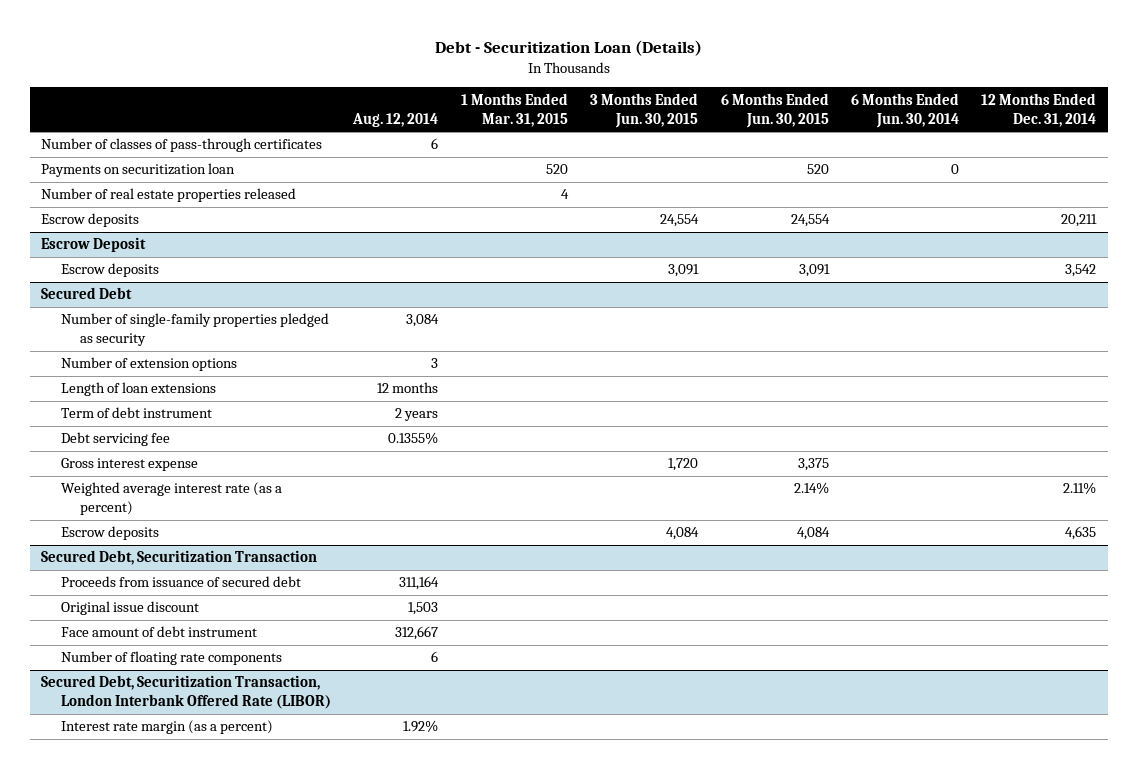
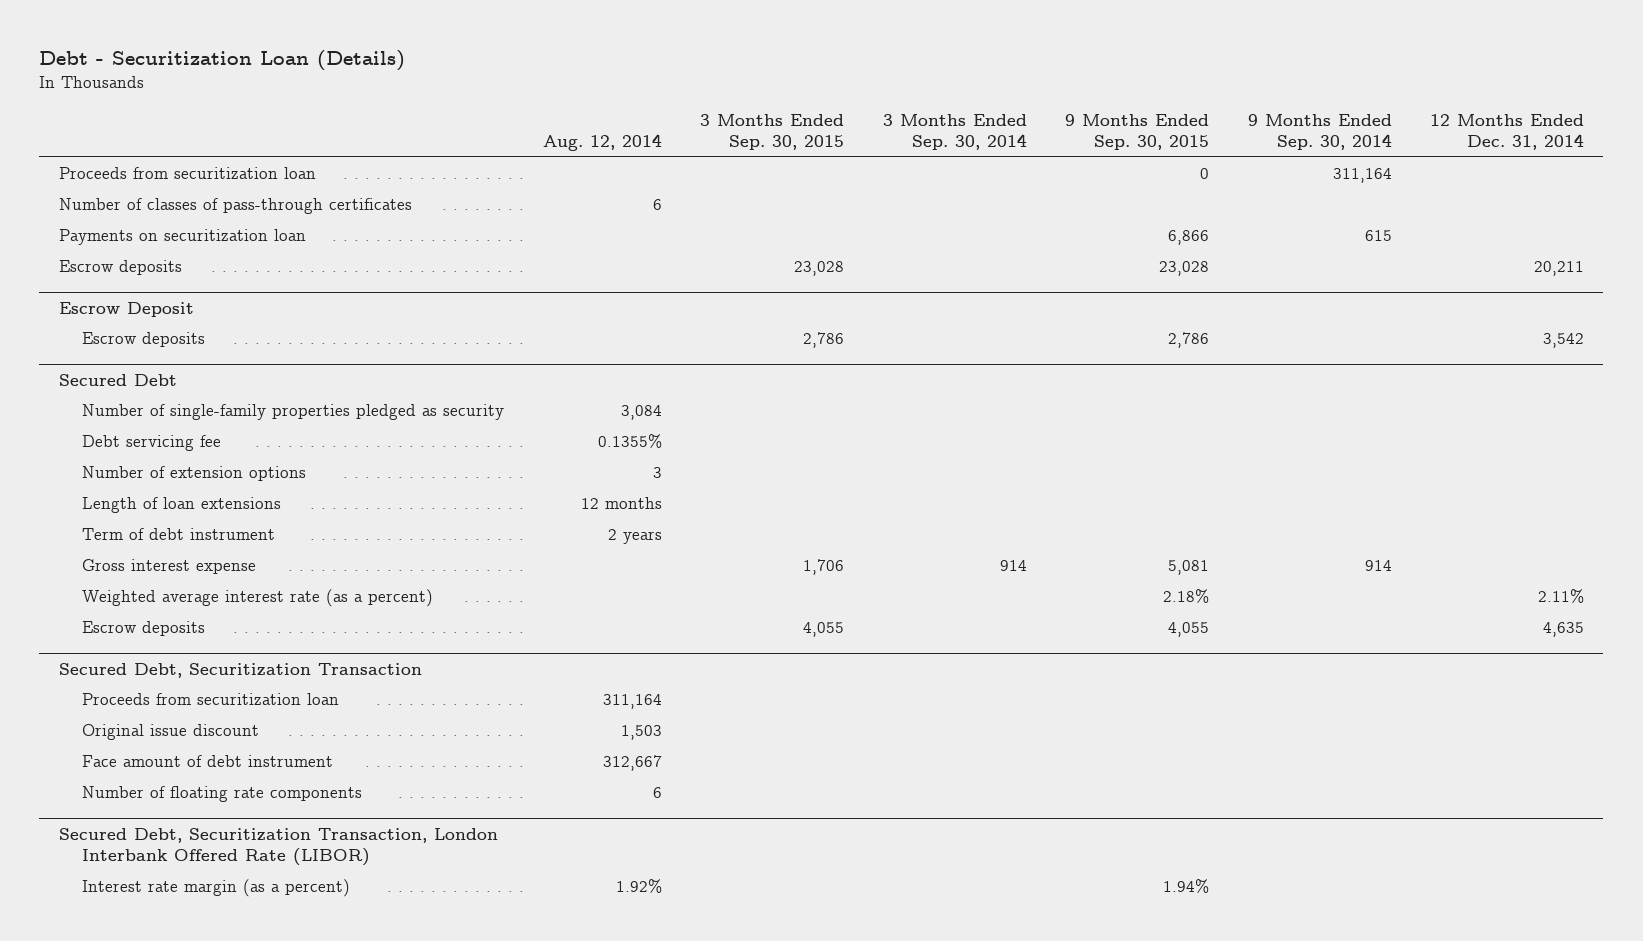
[460,92,568,127] 1 Months Ended Mar. 31, 2015 -> none
[590,92,699,128] 3 Months Ended Jun. 30, 2015 -> none
[720,92,829,128] 6 Months Ended Jun. 30, 2015 -> none
[851,92,960,128] 6 Months Ended Jun. 30, 2014 -> none
none -> [700,113,845,151] 3 Months Ended Sep. 30, 2015
none -> [882,113,1027,151] 3 Months Ended Sep. 30, 2014
none -> [1065,113,1210,151] 9 Months Ended Sep. 30, 2015
none -> [1247,113,1392,151] 9 Months Ended Sep. 30, 2014
none -> [58,167,316,180] Proceeds from securitization loan
[41,188,297,203] Number of real estate properties released -> none
[60,432,170,447] Debt servicing fee -> [82,435,222,452] Debt servicing fee
[60,576,301,588] Proceeds from issuance of secured debt -> [82,693,340,706] Proceeds from securitization loan

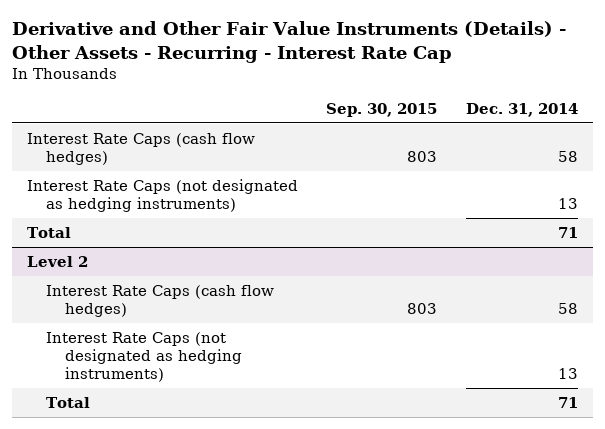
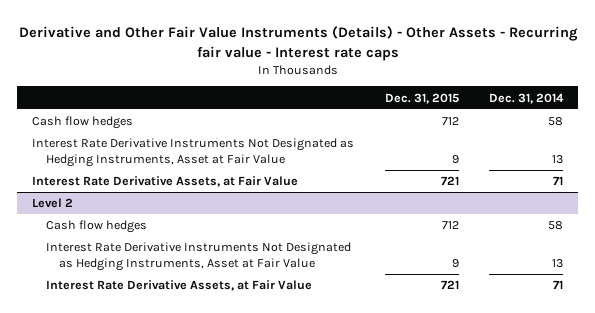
[12,21,567,63] Derivative and Other Fair Value Instruments (Details) - Other Assets - Recurring - Interest Rate Cap -> [18,25,578,61] Derivative and Other Fair Value Instruments (Details) - Other Assets - Recurring fair value - Interest rate caps
[326,102,438,117] Sep. 30, 2015 -> none
none -> [384,92,459,104] Dec. 31, 2015
[26,132,255,165] Interest Rate Caps (cash flow hedges) -> [32,116,134,130] Cash flow hedges
[26,178,298,212] Interest Rate Caps (not designated as hedging instruments) -> [32,138,355,167] Interest Rate Derivative Instruments Not Designated as Hedging Instruments, Asset at Fair Value
[26,226,71,238] Total -> [32,176,299,188] Interest Rate Derivative Assets, at Fair Value
[45,284,274,317] Interest Rate Caps (cash flow hedges) -> [45,220,147,234] Cash flow hedges
[45,331,242,382] Interest Rate Caps (not designated as hedging instruments) -> [45,242,351,271] Interest Rate Derivative Instruments Not Designated as Hedging Instruments, Asset at Fair Value
[45,396,90,408] Total -> [45,280,312,292] Interest Rate Derivative Assets, at Fair Value

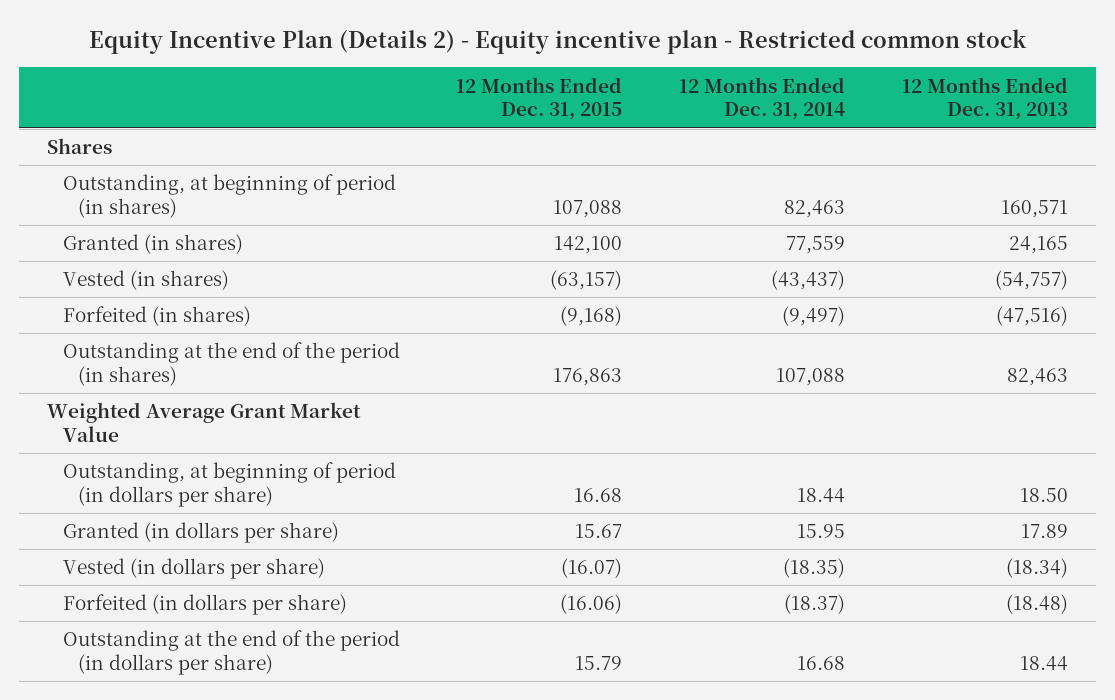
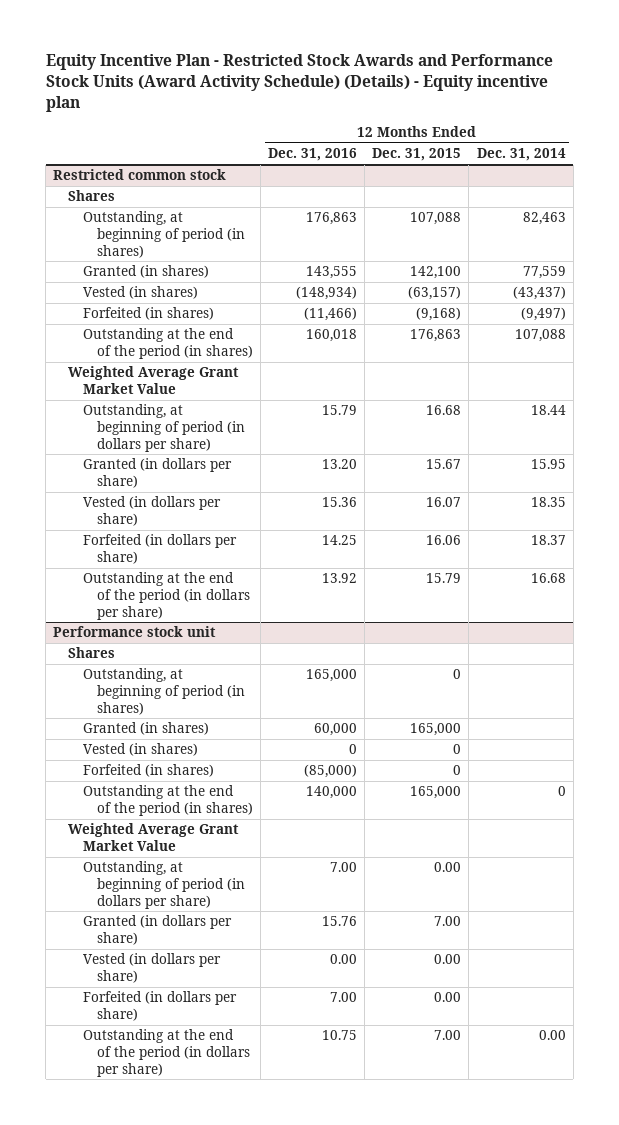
[88,29,1027,55] Equity Incentive Plan (Details 2) - Equity incentive plan - Restricted common stock -> [45,54,553,113] Equity Incentive Plan - Restricted Stock Awards and Performance Stock Units (Award Activity Schedule) (Details) - Equity incentive plan
[901,76,1068,121] 12 Months Ended Dec. 31, 2013 -> none
none -> [268,148,358,162] Dec. 31, 2016
none -> [53,169,227,181] Restricted common stock
[561,558,623,579] (16.07) -> [426,497,462,508] 16.07
[783,558,846,579] (18.35) -> [530,497,566,508] 18.35
[560,594,623,615] (16.06) -> [426,535,462,546] 16.06
[784,594,846,615] (18.37) -> [530,535,566,546] 18.37
none -> [53,626,217,638] Performance stock unit
none -> [67,647,115,659] Shares
none -> [82,668,246,715] Outstanding, at beginning of period (in shares)
none -> [82,722,209,736] Granted (in shares)
none -> [82,743,198,757] Vested (in shares)
none -> [82,764,214,778] Forfeited (in shares)
none -> [82,785,254,817] Outstanding at the end of the period (in shares)
none -> [67,823,239,852] Weighted Average Grant Market Value
none -> [82,861,246,909] Outstanding, at beginning of period (in dollars per share)
none -> [82,915,232,946] Granted (in dollars per share)
none -> [82,953,221,984] Vested (in dollars per share)
none -> [82,991,237,1022] Forfeited (in dollars per share)
none -> [82,1029,251,1077] Outstanding at the end of the period (in dollars per share)

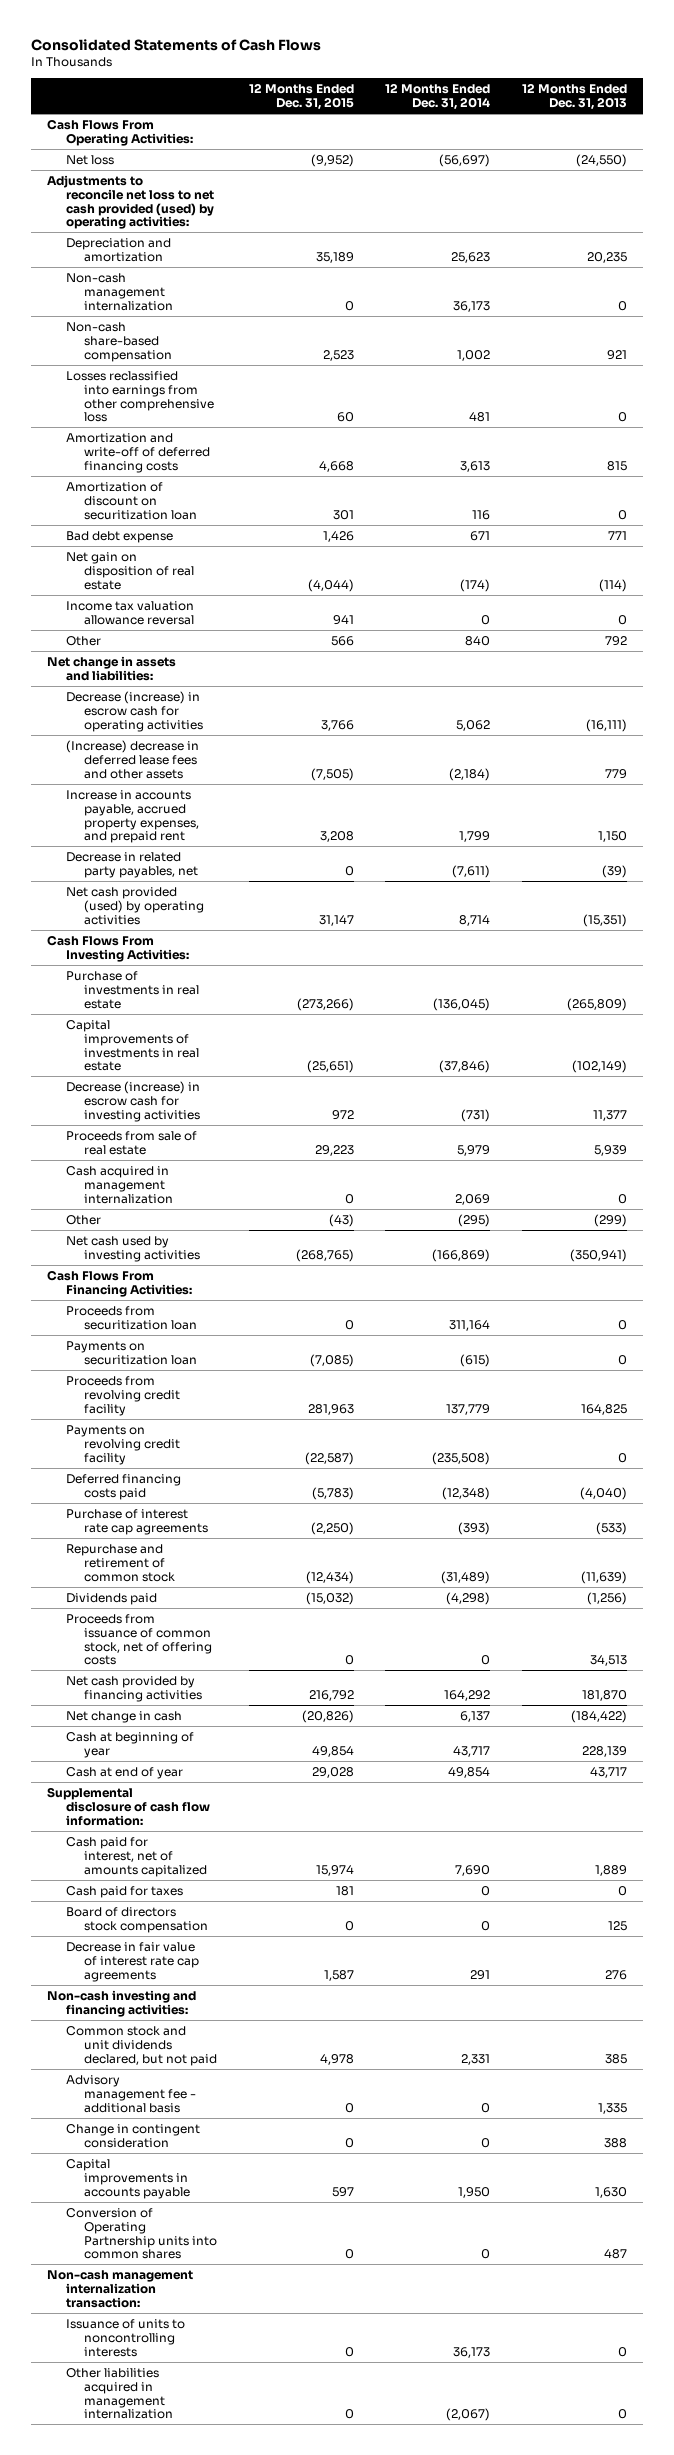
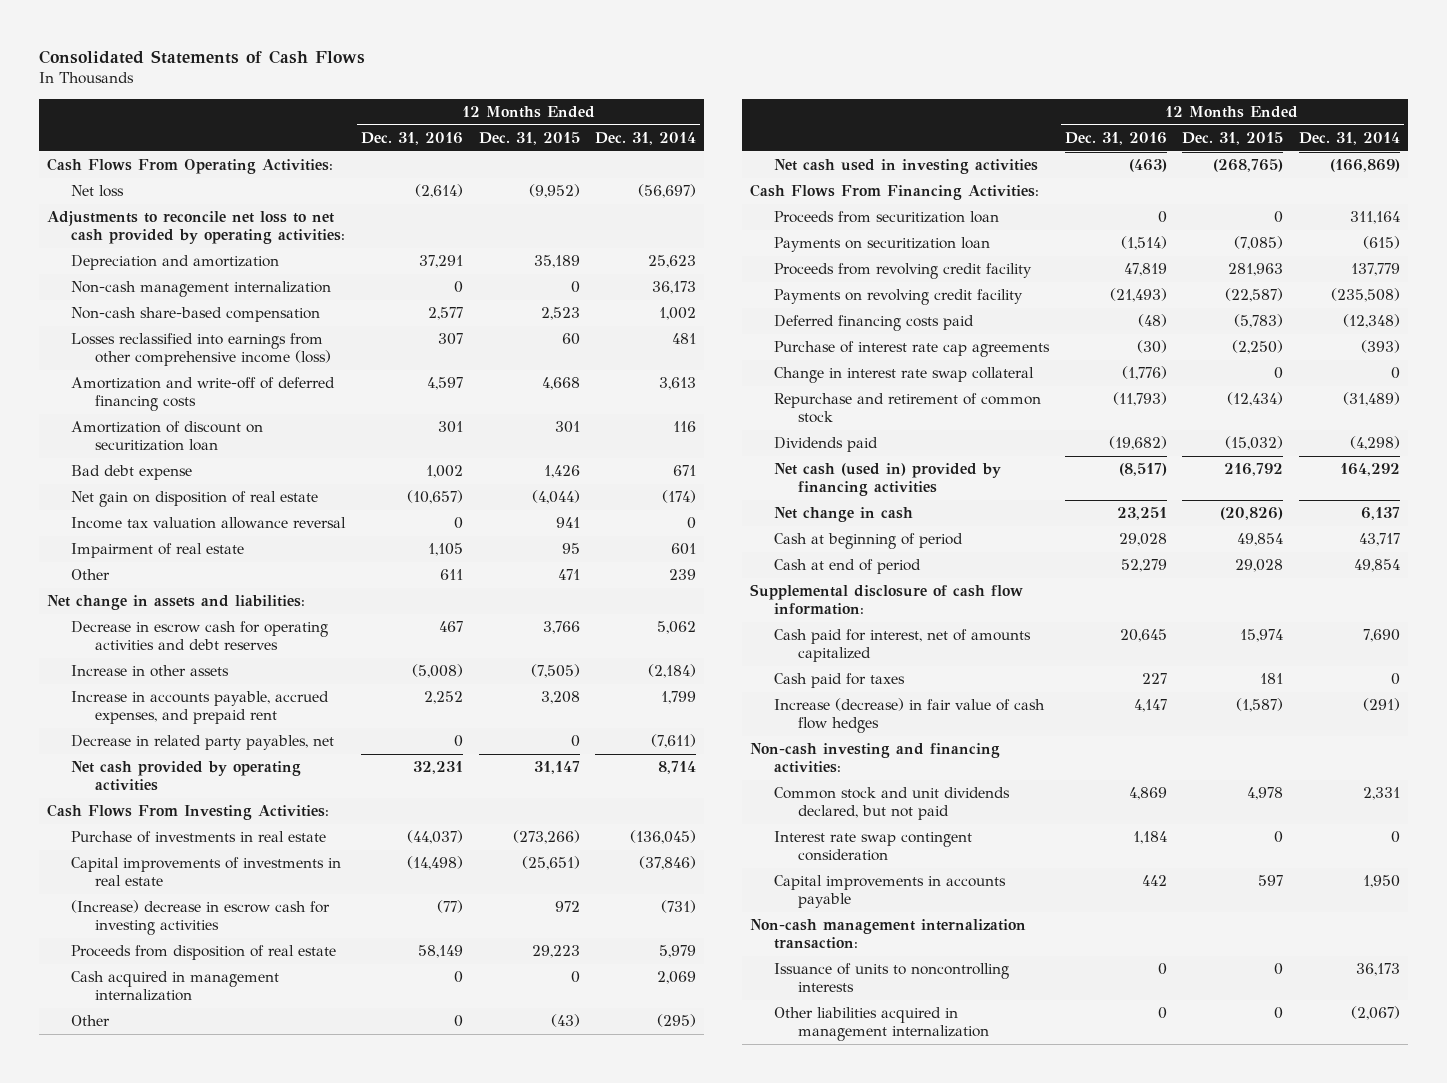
[522,83,628,110] 12 Months Ended Dec. 31, 2013 -> none
none -> [361,132,464,146] Dec. 31, 2016
[47,174,214,230] Adjustments to reconcile net loss to net cash provided (used) by operating activities: -> [46,211,345,245] Adjustments to reconcile net loss to net cash provided by operating activities:
[65,370,215,423] Losses reclassified into earnings from other comprehensive loss -> [70,333,331,367] Losses reclassified into earnings from other comprehensive income (loss)
none -> [70,543,244,559] Impairment of real estate
[330,635,354,646] 566 -> [557,569,580,581] 471
[465,635,491,646] 840 -> [669,569,697,581] 239
[65,690,204,732] Decrease (increase) in escrow cash for operating activities -> [70,621,328,651] Decrease in escrow cash for operating activities and debt reserves
[65,739,199,779] (Increase) decrease in deferred lease fees and other assets -> [70,665,229,678] Increase in other assets
[65,789,200,844] Increase in accounts payable, accrued property expenses, and prepaid rent -> [70,691,329,725] Increase in accounts payable, accrued expenses, and prepaid rent
[65,886,205,925] Net cash provided (used) by operating activities -> [70,761,301,792] Net cash provided by operating activities
[65,1080,201,1122] Decrease (increase) in escrow cash for investing activities -> [70,900,330,936] (Increase) decrease in escrow cash for investing activities
[65,1130,197,1155] Proceeds from sale of real estate -> [70,945,336,961] Proceeds from disposition of real estate
[65,1235,201,1262] Net cash used by investing activities -> [774,159,1039,175] Net cash used in investing activities
none -> [774,367,1035,384] Change in interest rate swap collateral
[65,1613,213,1666] Proceeds from issuance of common stock, net of offering costs -> none
[65,1675,203,1702] Net cash provided by financing activities -> [774,463,1002,497] Net cash (used in) provided by financing activities
[65,1731,194,1758] Cash at beginning of year -> [774,533,964,550] Cash at beginning of period
[65,1766,183,1779] Cash at end of year -> [774,559,922,575] Cash at end of period
[65,1906,209,1933] Board of directors stock compensation -> none
[65,1941,200,1982] Decrease in fair value of interest rate cap agreements -> [774,698,1046,734] Increase (decrease) in fair value of cash flow hedges
[323,1969,354,1981] 1,587 -> [1236,698,1284,713] (1,587)
[470,1969,491,1980] 291 -> [1362,698,1400,712] (291)
[65,2074,197,2113] Advisory management fee - additional basis -> none
[65,2123,200,2148] Change in contingent consideration -> [774,831,973,862] Interest rate swap contingent consideration
[65,2207,218,2260] Conversion of Operating Partnership units into common shares -> none

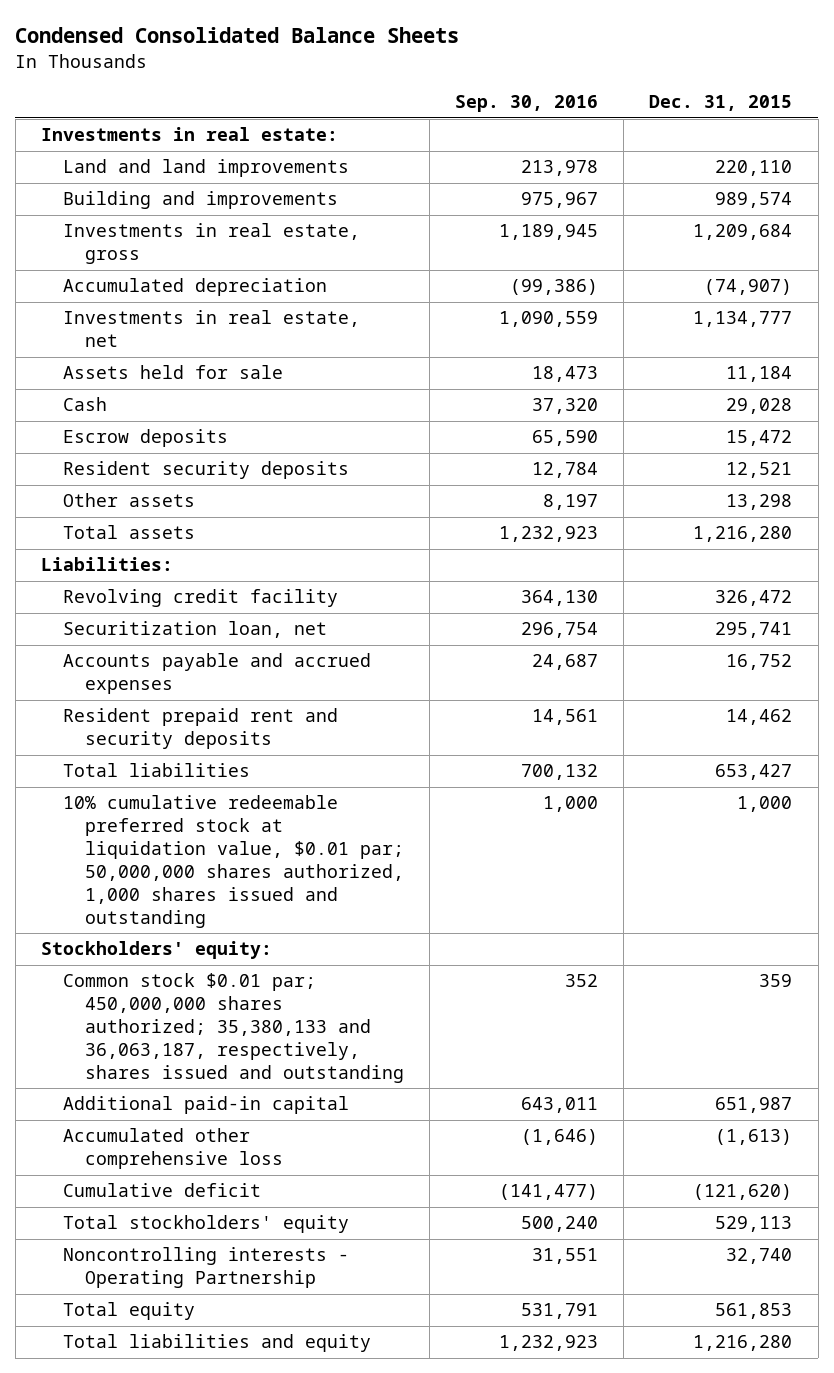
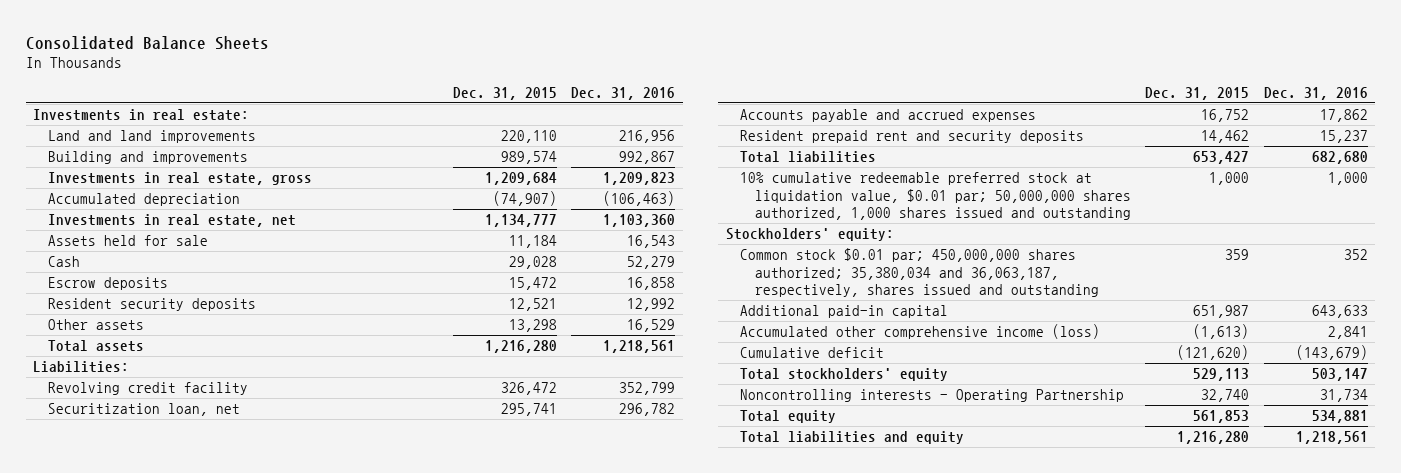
[15,27,460,44] Condensed Consolidated Balance Sheets -> [25,36,269,51] Consolidated Balance Sheets
[455,95,599,113] Sep. 30, 2016 -> none
none -> [571,86,676,100] Dec. 31, 2016
[62,973,404,1083] Common stock $0.01 par; 450,000,000 shares authorized; 35,380,133 and 36,063,187, respectively, shares issued and outstanding -> [740,248,1099,298] Common stock $0.01 par; 450,000,000 shares authorized; 35,380,034 and 36,063,187, respectively, shares issued and outstanding
[62,1128,283,1170] Accumulated other comprehensive loss -> [740,324,1101,340] Accumulated other comprehensive income (loss)

